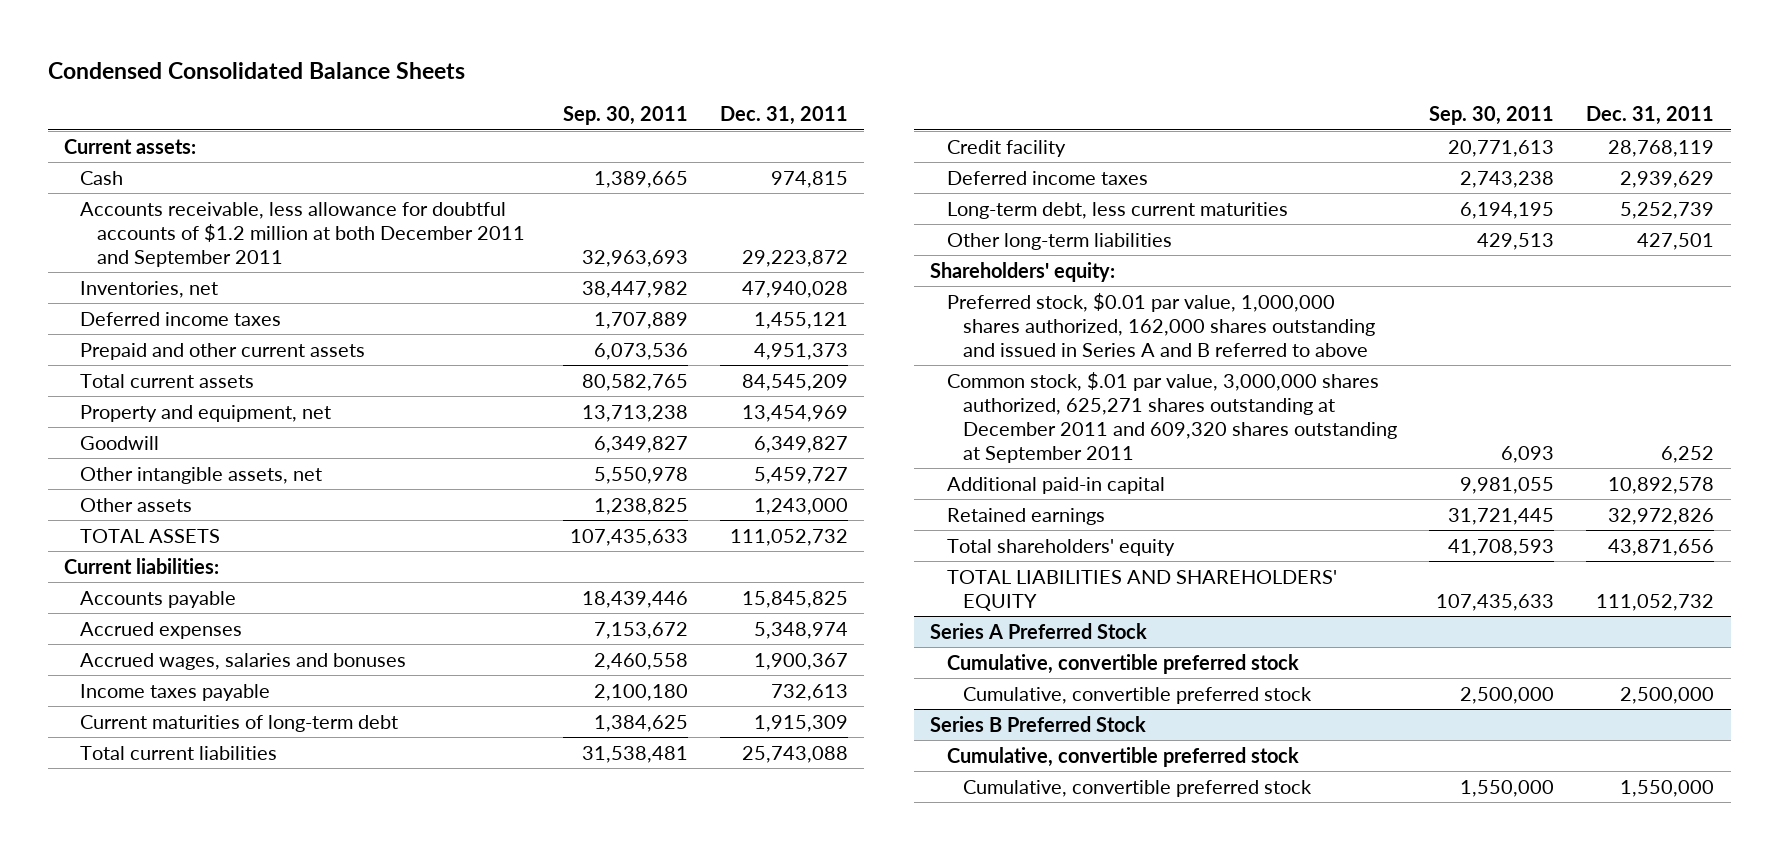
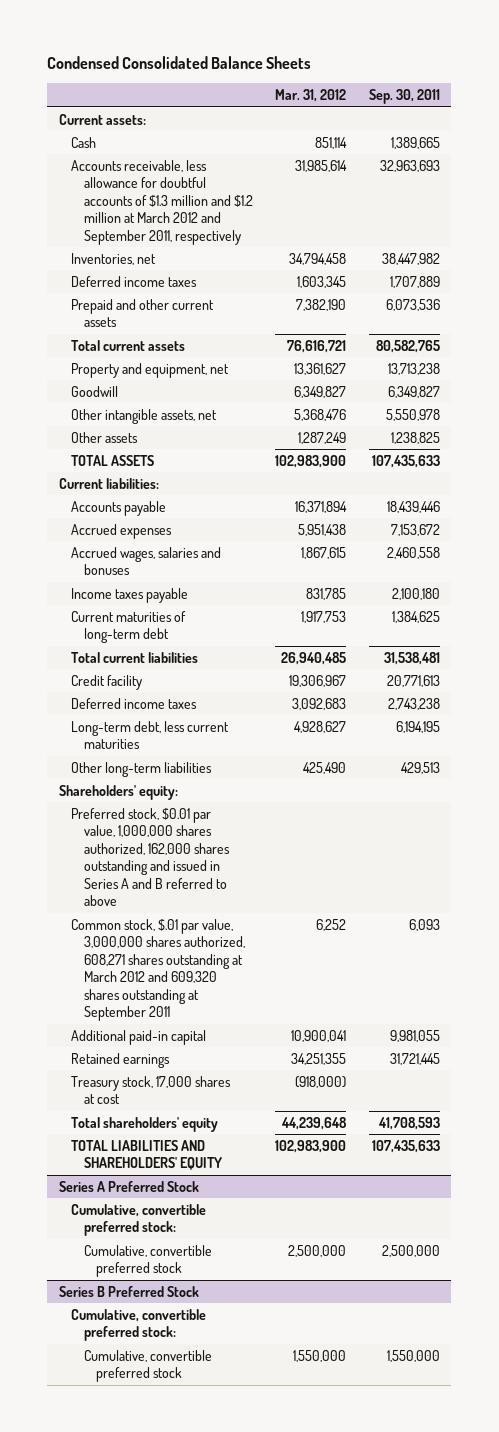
[720,106,849,126] Dec. 31, 2011 -> none
none -> [275,89,347,103] Mar. 31, 2012
[80,201,525,267] Accounts receivable, less allowance for doubtful accounts of $1.2 million at both December 2011 and September 2011 -> [71,159,253,245] Accounts receivable, less allowance for doubtful accounts of $1.3 million and $1.2 million at March 2012 and September 2011, respectively
[946,371,1397,463] Common stock, $.01 par value, 3,000,000 shares authorized, 625,271 shares outstanding at December 2011 and 609,320 shares outstanding at September 2011 -> [71,918,245,1022] Common stock, $.01 par value, 3,000,000 shares authorized, 608,271 shares outstanding at March 2012 and 609,320 shares outstanding at September 2011
none -> [71,1075,232,1105] Treasury stock, 17,000 shares at cost
[946,653,1299,674] Cumulative, convertible preferred stock -> [71,1203,207,1237] Cumulative, convertible preferred stock:
[946,746,1299,767] Cumulative, convertible preferred stock -> [71,1308,207,1342] Cumulative, convertible preferred stock:

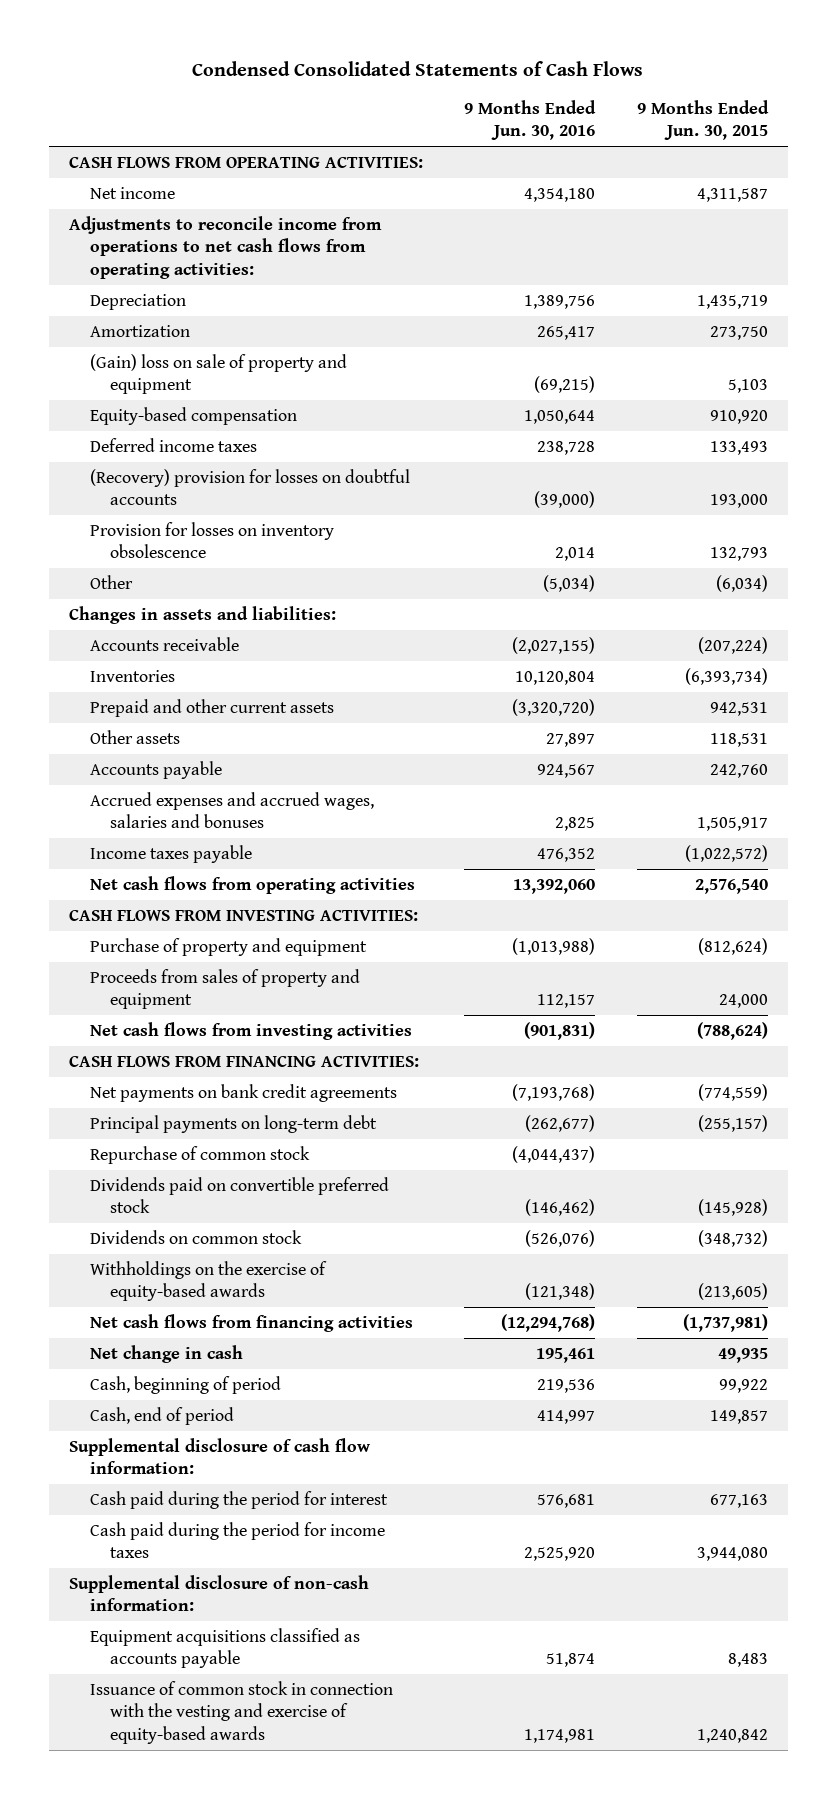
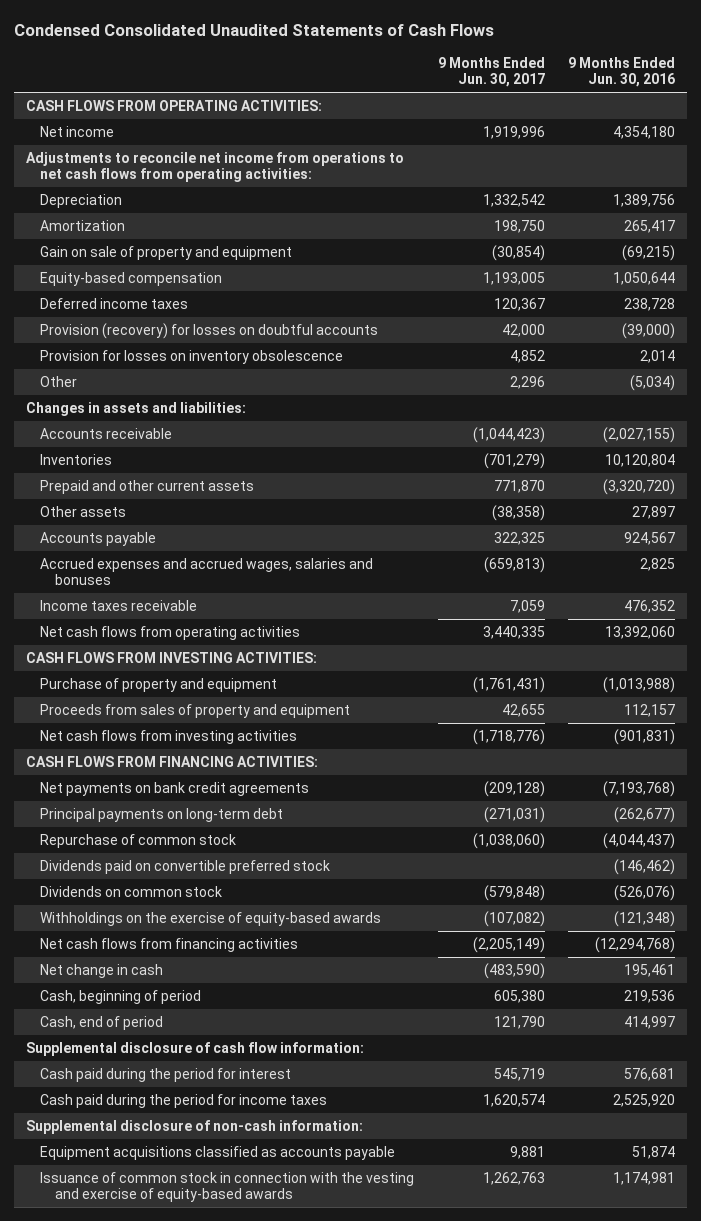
[192,60,644,76] Condensed Consolidated Statements of Cash Flows -> [13,23,494,36] Condensed Consolidated Unaudited Statements of Cash Flows
[636,99,769,141] 9 Months Ended Jun. 30, 2015 -> none
none -> [437,56,545,88] 9 Months Ended Jun. 30, 2017
[69,215,383,279] Adjustments to reconcile income from operations to net cash flows from operating activities: -> [25,151,404,183] Adjustments to reconcile net income from operations to net cash flows from operating activities:
[89,353,347,395] (Gain) loss on sale of property and equipment -> [40,245,293,260] Gain on sale of property and equipment
[89,468,410,506] (Recovery) provision for losses on doubtful accounts -> [40,322,379,339] Provision (recovery) for losses on doubtful accounts
[89,844,252,863] Income taxes payable -> [40,599,198,611] Income taxes receivable

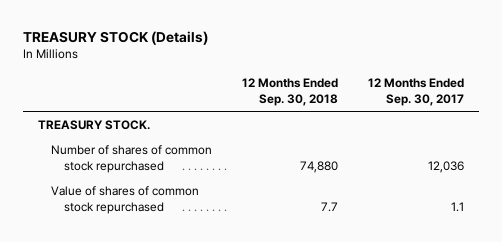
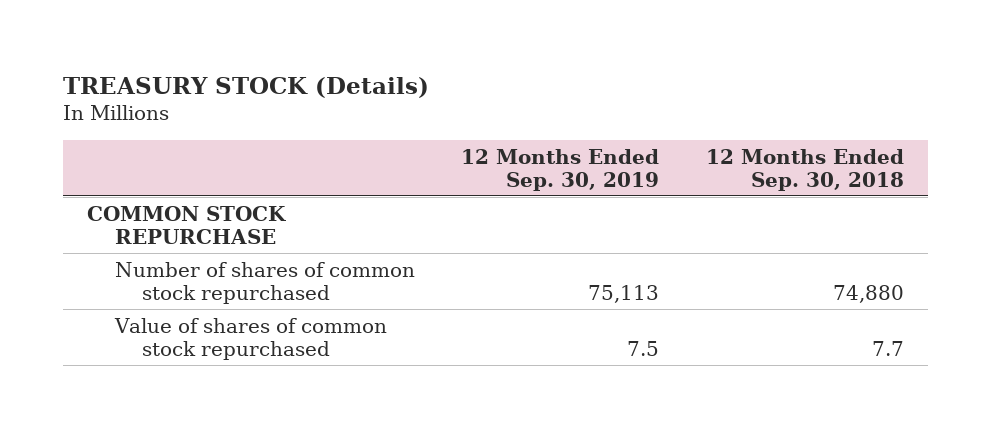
[367,78,464,107] 12 Months Ended Sep. 30, 2017 -> none
none -> [461,148,660,191] 12 Months Ended Sep. 30, 2019
[37,119,150,130] TREASURY STOCK. -> [86,205,286,244] COMMON STOCK REPURCHASE

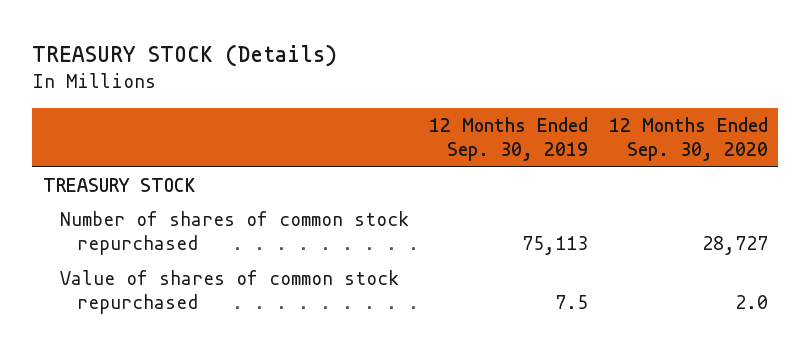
[706,148,905,191] 12 Months Ended Sep. 30, 2018 -> none
none -> [609,116,769,162] 12 Months Ended Sep. 30, 2020
[86,205,286,244] COMMON STOCK REPURCHASE -> [42,177,196,192] TREASURY STOCK

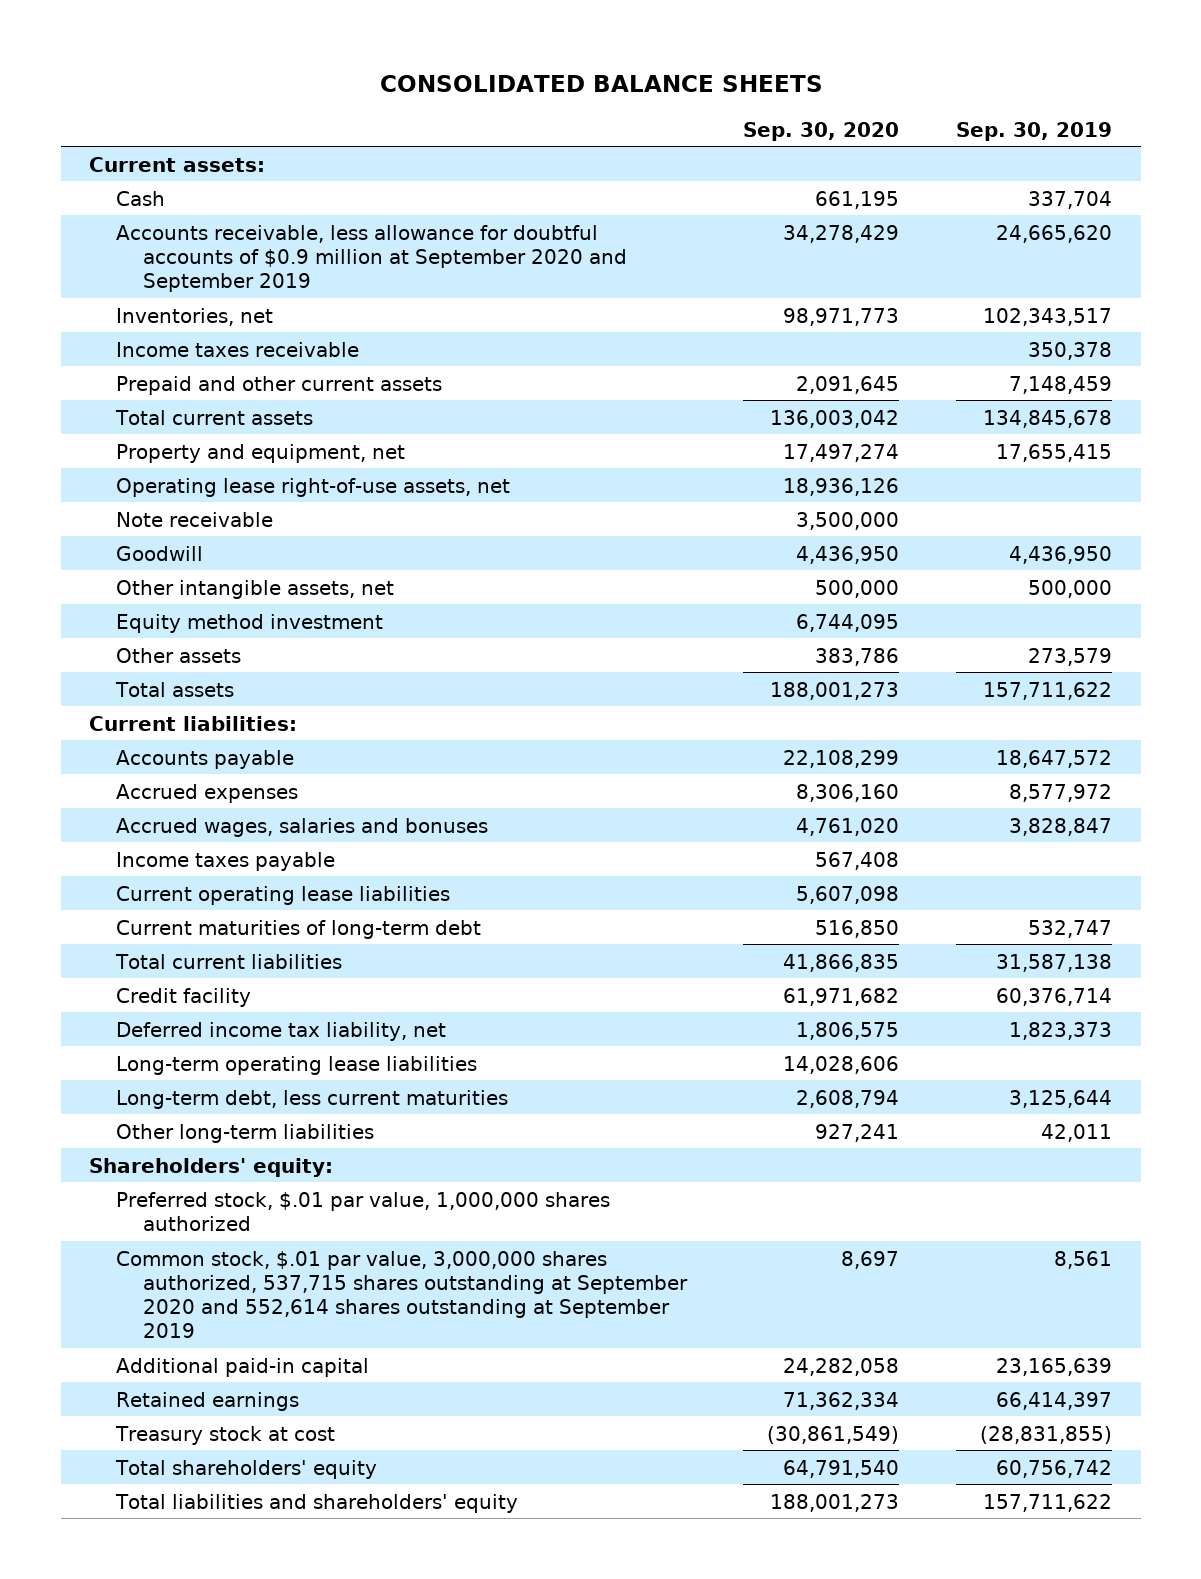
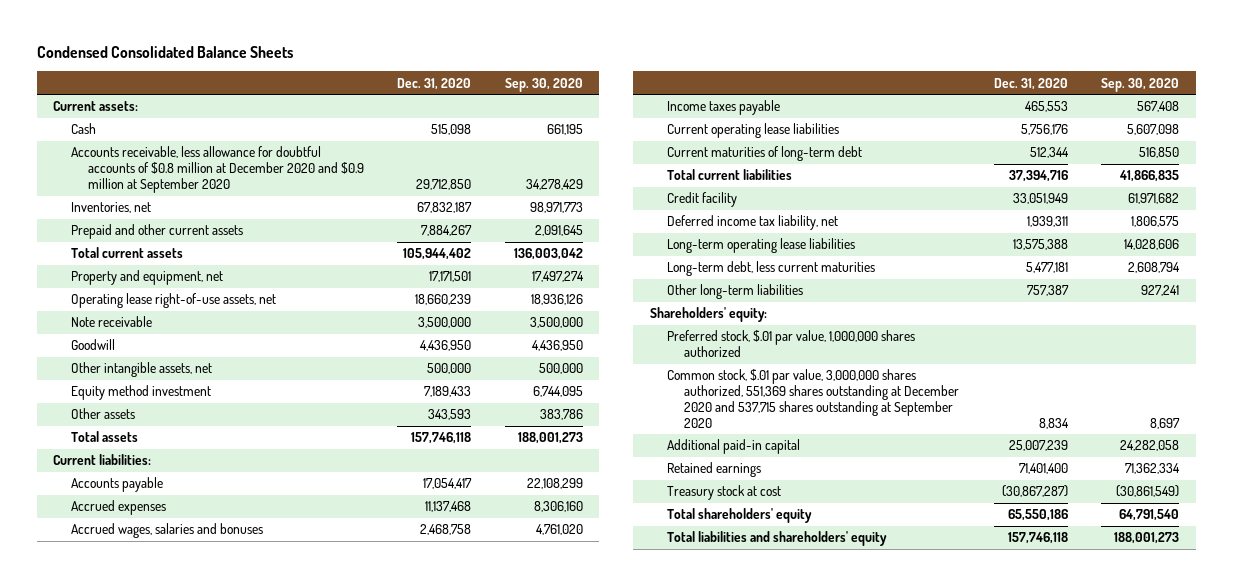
[379,75,823,93] CONSOLIDATED BALANCE SHEETS -> [36,45,293,58] Condensed Consolidated Balance Sheets
[956,121,1113,141] Sep. 30, 2019 -> none
none -> [397,77,472,90] Dec. 31, 2020
[115,224,627,292] Accounts receivable, less allowance for doubtful accounts of $0.9 million at September 2020 and September 2019 -> [70,146,364,194] Accounts receivable, less allowance for doubtful accounts of $0.8 million at December 2020 and $0.9 million at September 2020
[115,341,359,357] Income taxes receivable -> none
[115,1250,688,1339] Common stock, $.01 par value, 3,000,000 shares authorized, 537,715 shares outstanding at September 2020 and 552,614 shares outstanding at September 2019 -> [667,369,960,428] Common stock, $.01 par value, 3,000,000 shares authorized, 551,369 shares outstanding at December 2020 and 537,715 shares outstanding at September 2020

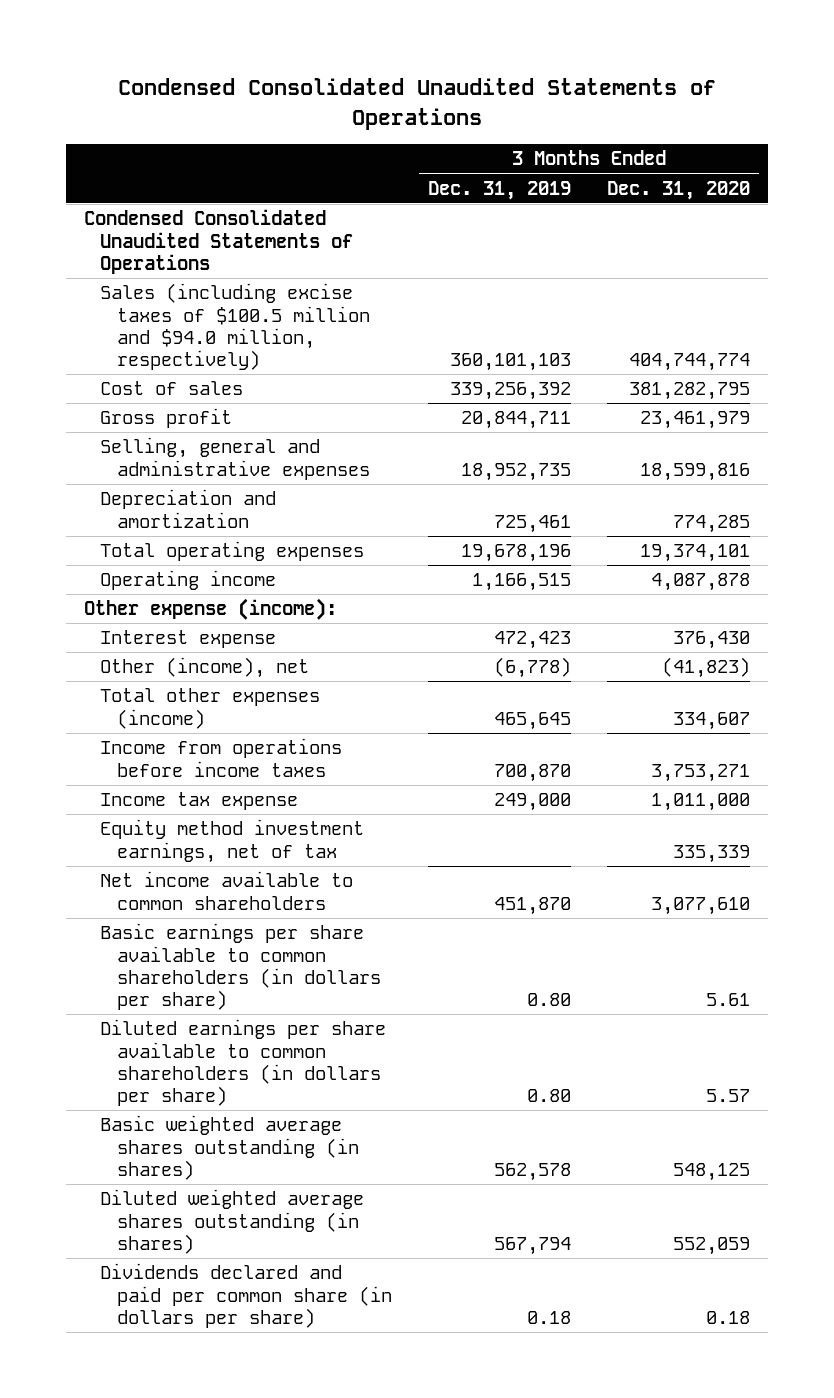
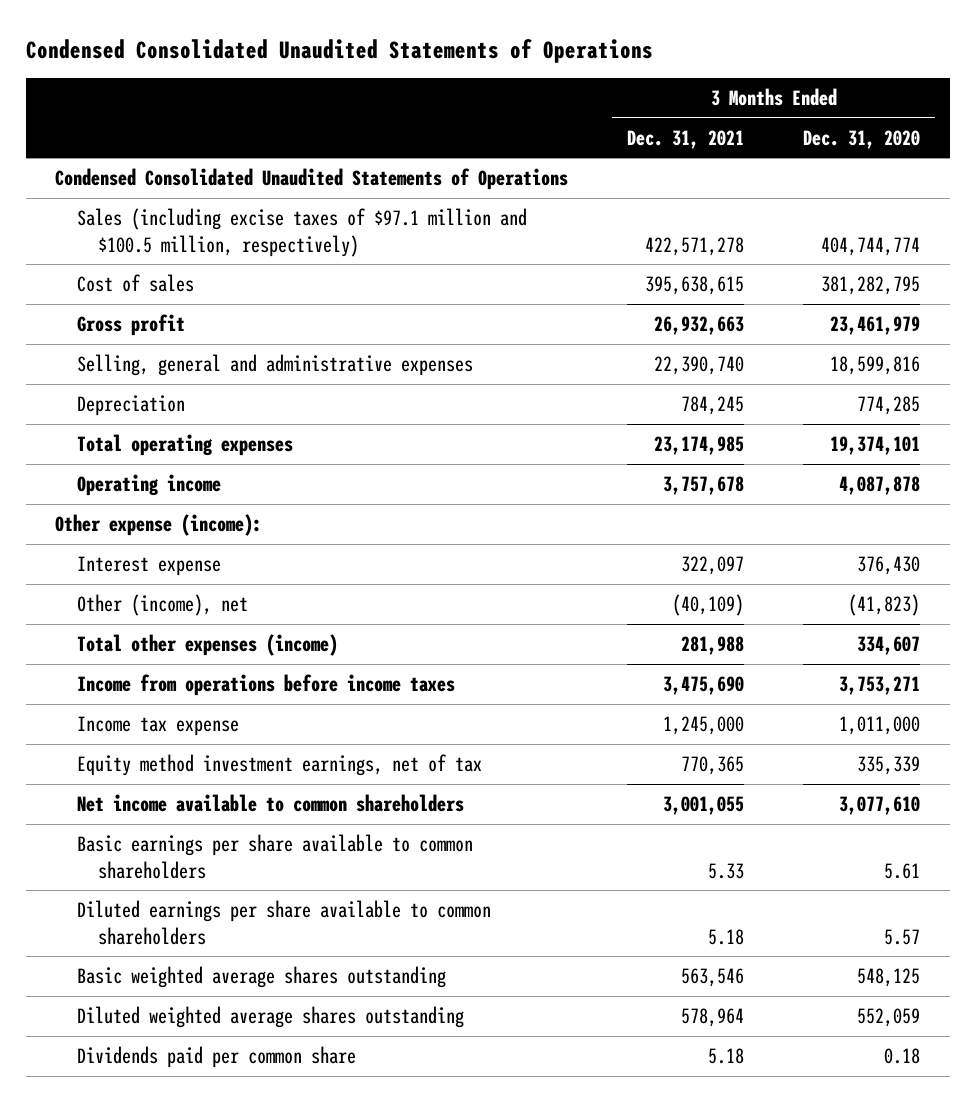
[428,180,572,200] Dec. 31, 2019 -> none
none -> [627,129,745,149] Dec. 31, 2021
[100,283,370,371] Sales (including excise taxes of $100.5 million and $94.0 million, respectively) -> [76,207,527,257] Sales (including excise taxes of $97.1 million and $100.5 million, respectively)
[100,489,277,528] Depreciation and amortization -> [76,394,185,416] Depreciation
[100,923,381,1011] Basic earnings per share available to common shareholders (in dollars per share) -> [76,833,473,879] Basic earnings per share available to common shareholders
[100,1019,387,1107] Diluted earnings per share available to common shareholders (in dollars per share) -> [76,899,491,945] Diluted earnings per share available to common shareholders
[100,1115,359,1181] Basic weighted average shares outstanding (in shares) -> [76,965,446,988] Basic weighted average shares outstanding
[100,1189,365,1255] Diluted weighted average shares outstanding (in shares) -> [76,1005,464,1028] Diluted weighted average shares outstanding
[100,1263,392,1329] Dividends declared and paid per common share (in dollars per share) -> [76,1045,356,1068] Dividends paid per common share

